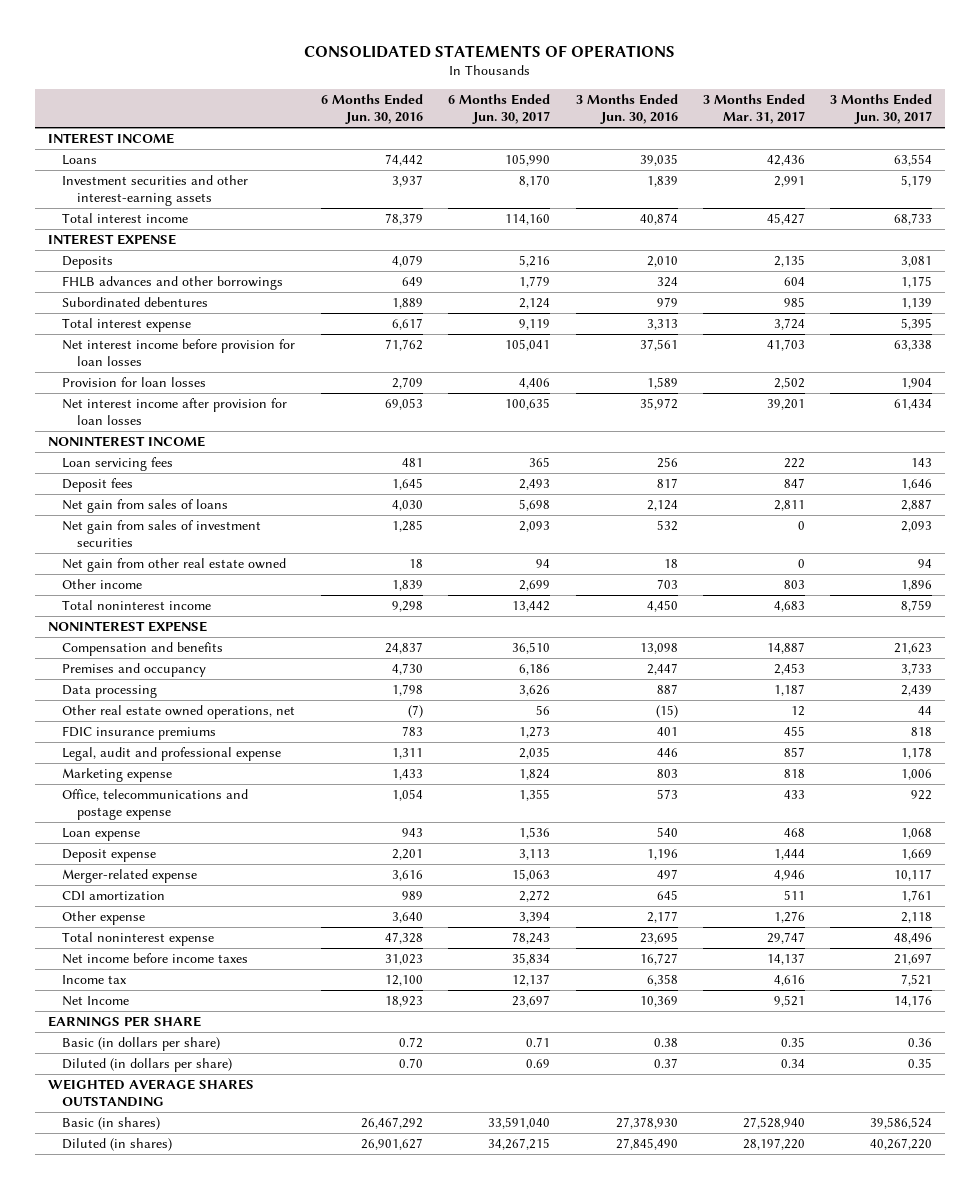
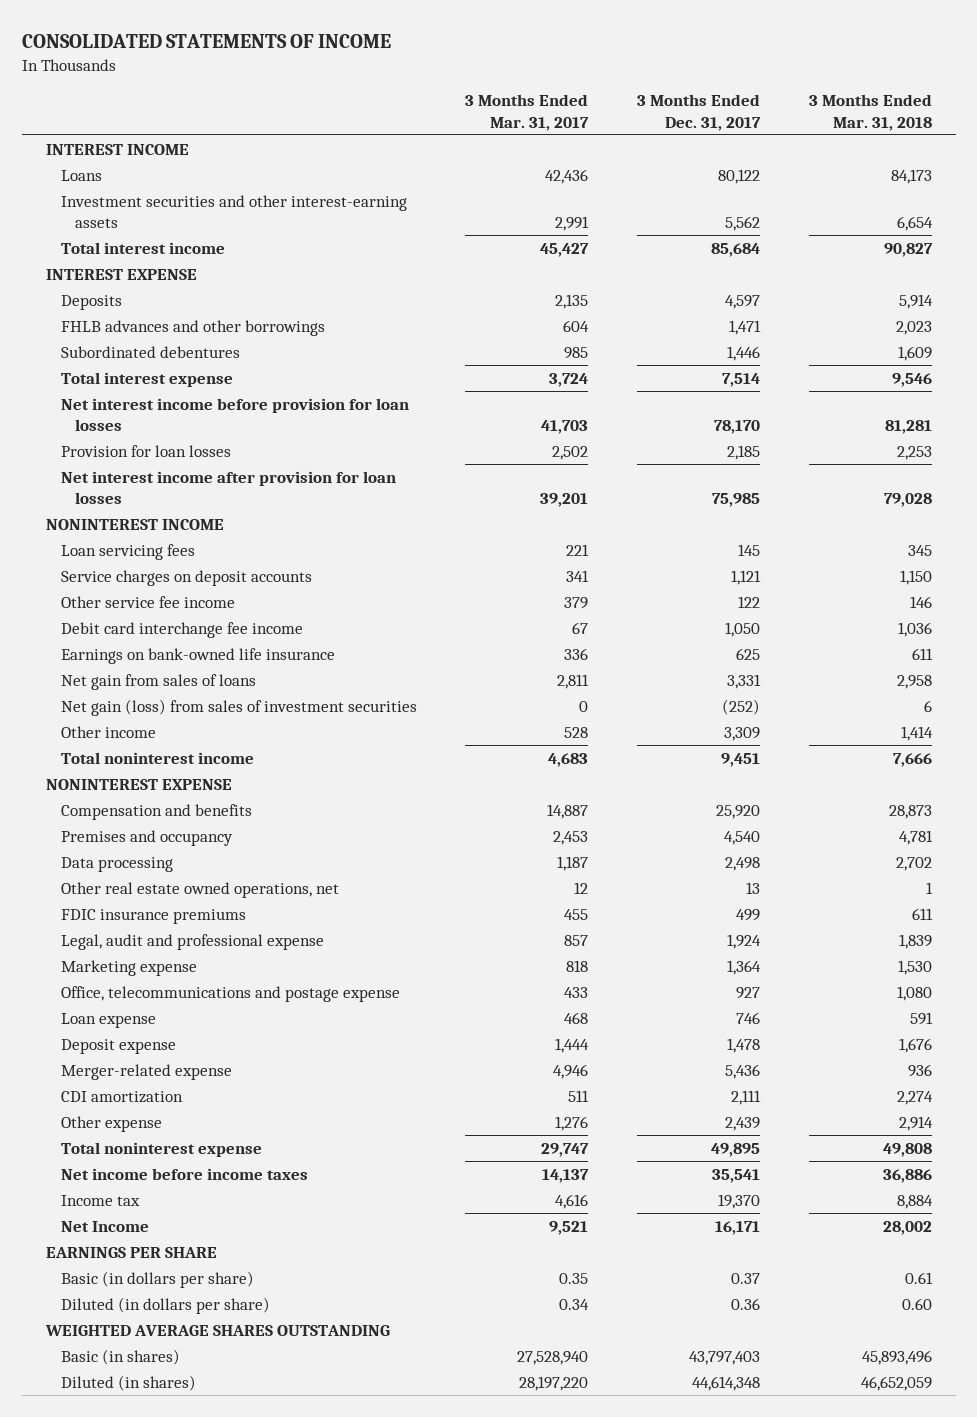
[304,44,676,58] CONSOLIDATED STATEMENTS OF OPERATIONS -> [21,33,391,48] CONSOLIDATED STATEMENTS OF INCOME
[320,94,423,125] 6 Months Ended Jun. 30, 2016 -> none
[448,94,551,125] 6 Months Ended Jun. 30, 2017 -> none
[575,94,678,125] 3 Months Ended Jun. 30, 2016 -> none
[830,94,933,125] 3 Months Ended Jun. 30, 2017 -> none
none -> [636,94,761,131] 3 Months Ended Dec. 31, 2017
none -> [808,94,932,131] 3 Months Ended Mar. 31, 2018
[62,478,134,493] Deposit fees -> none
[784,458,806,469] 222 -> [566,543,590,556] 221
none -> [60,569,312,586] Service charges on deposit accounts
none -> [60,595,235,608] Other service fee income
none -> [60,621,303,638] Debit card interchange fee income
none -> [60,647,335,664] Earnings on bank-owned life insurance
[62,558,287,573] Net gain from other real estate owned -> none
[62,520,262,548] Net gain from sales of investment securities -> [60,698,417,716] Net gain (loss) from sales of investment securities
[784,580,806,590] 803 -> [564,726,589,738] 528

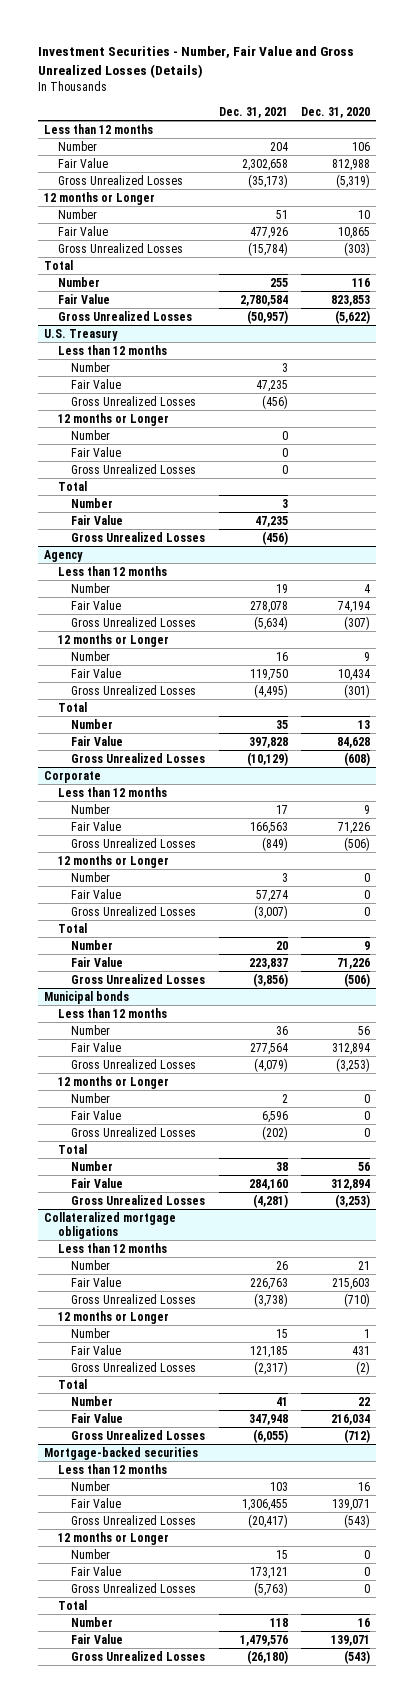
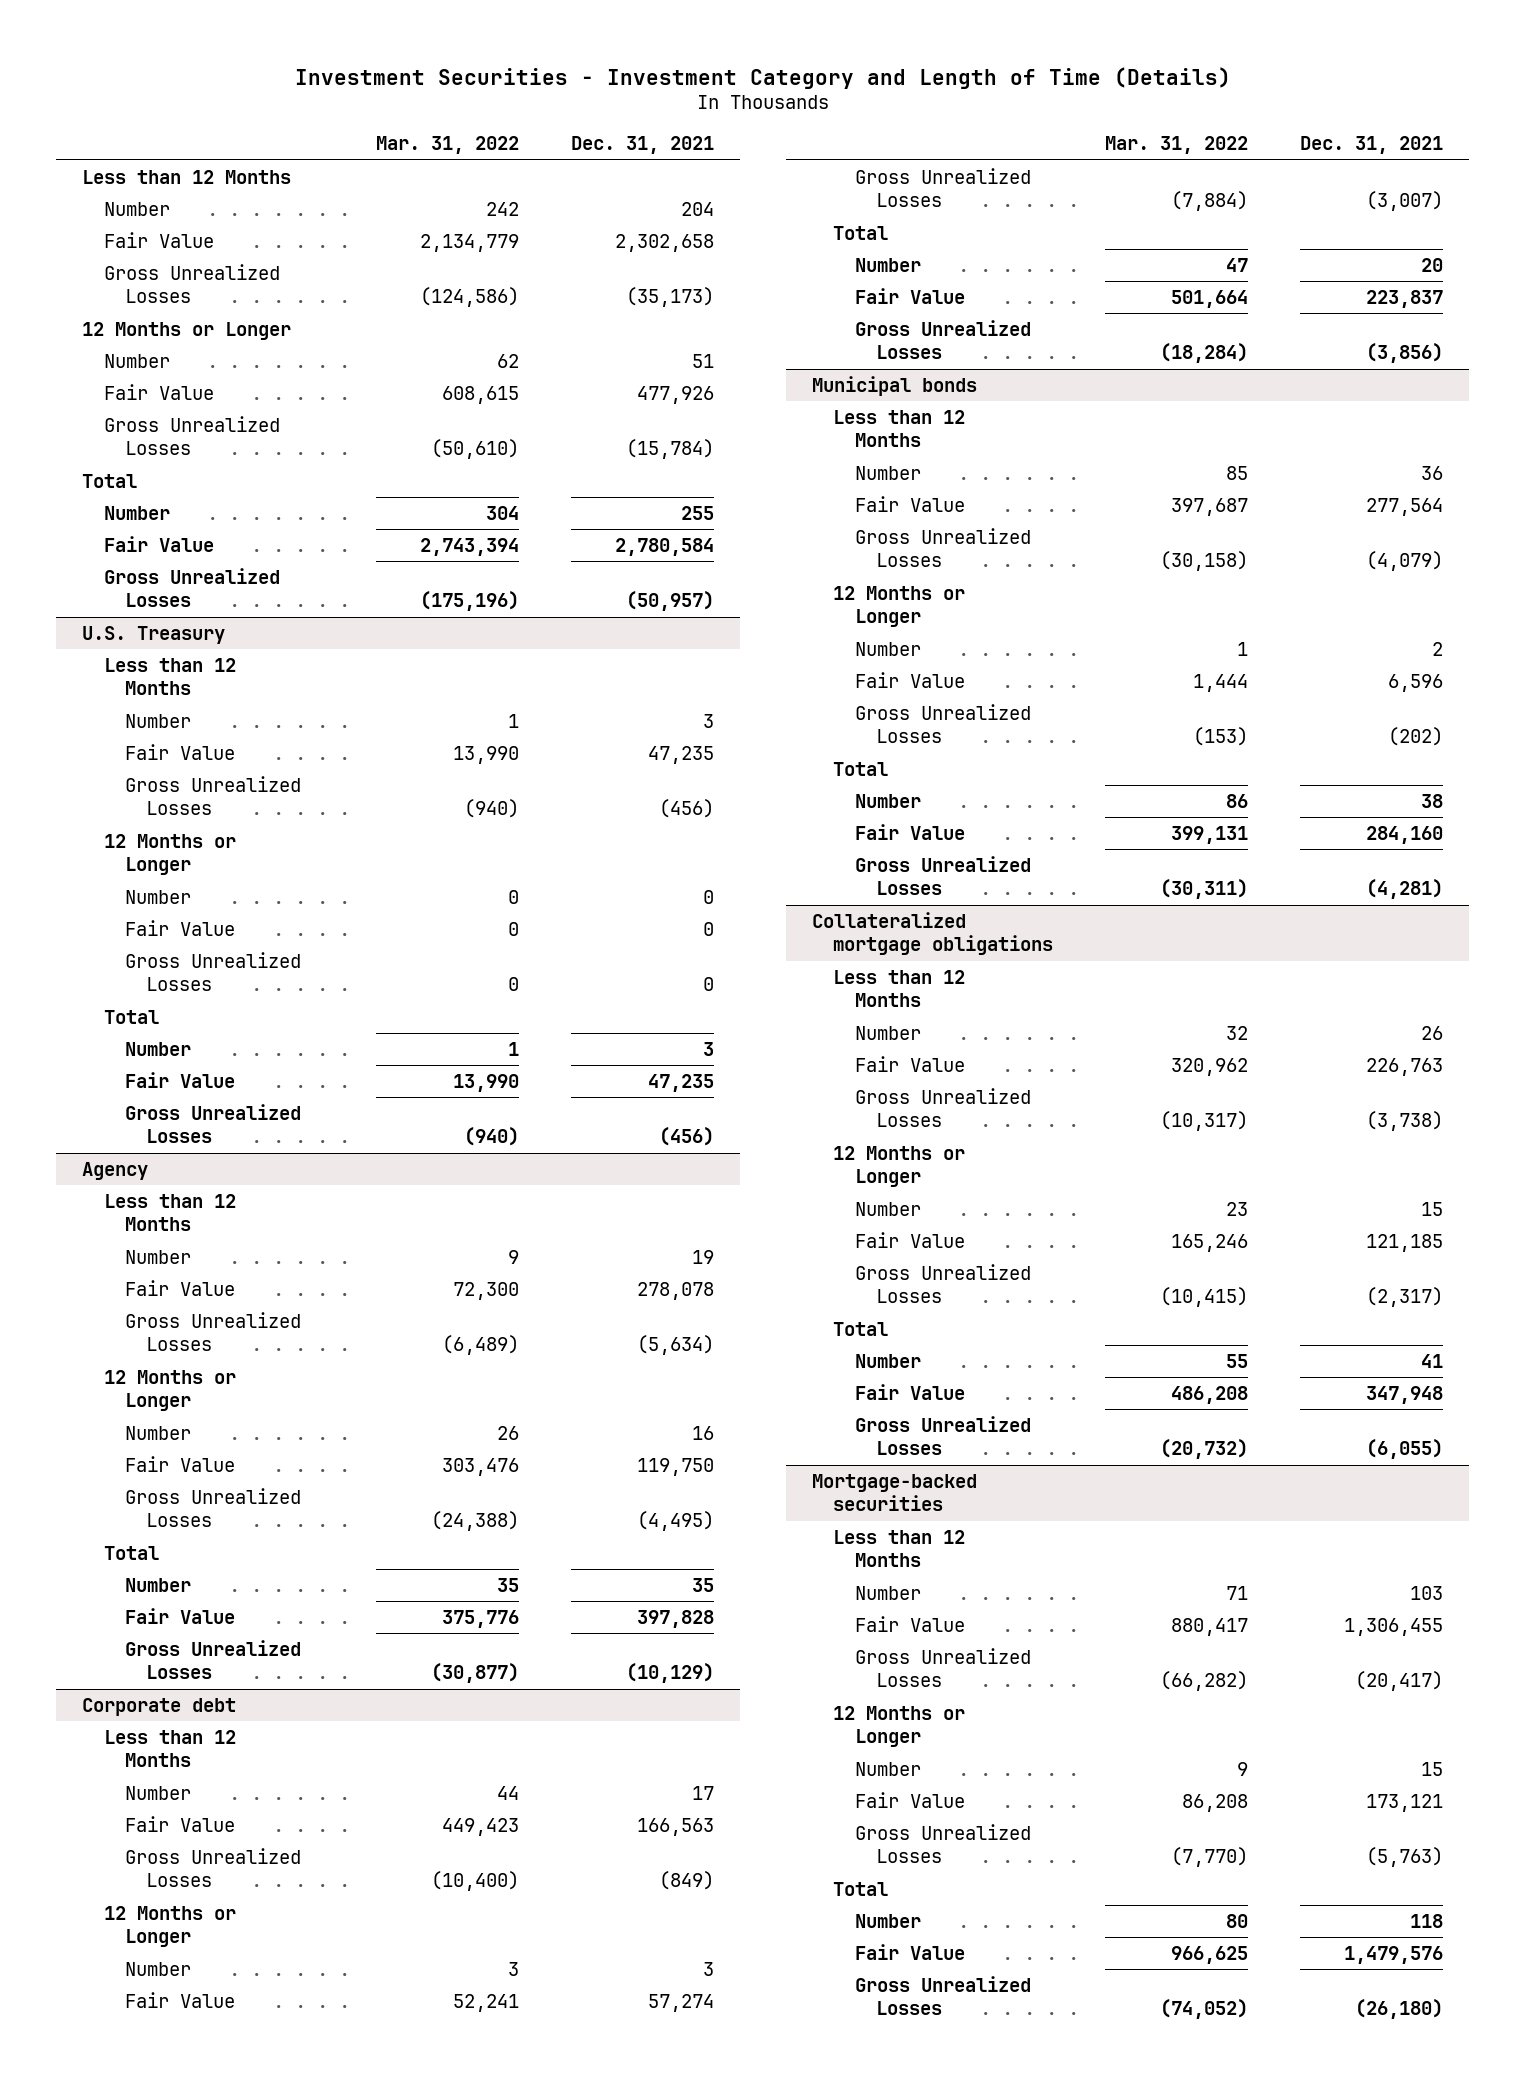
[37,46,354,78] Investment Securities - Number, Fair Value and Gross Unrealized Losses (Details) -> [294,66,1231,89] Investment Securities - Investment Category and Length of Time (Details)
[300,106,370,118] Dec. 31, 2020 -> none
none -> [375,136,519,155] Mar. 31, 2022
[44,123,154,134] Less than 12 months -> [82,169,292,184] Less than 12 Months
[44,191,156,205] 12 months or Longer -> [82,321,292,340] 12 Months or Longer
[57,344,167,355] Less than 12 months -> [103,657,236,696] Less than 12 Months
[57,412,169,426] 12 months or Longer -> [103,833,236,876] 12 Months or Longer
[57,565,167,576] Less than 12 months -> [103,1193,236,1232] Less than 12 Months
[57,633,169,647] 12 months or Longer -> [103,1369,236,1412] 12 Months or Longer
[44,770,102,783] Corporate -> [82,1697,237,1716] Corporate debt
[57,786,167,797] Less than 12 months -> [103,1729,236,1768] Less than 12 Months
[57,854,169,868] 12 months or Longer -> [103,1905,236,1948] 12 Months or Longer
[57,1007,167,1018] Less than 12 months -> [833,409,966,448] Less than 12 Months
[57,1075,169,1089] 12 months or Longer -> [833,585,966,628] 12 Months or Longer
[57,1242,167,1253] Less than 12 months -> [833,969,966,1008] Less than 12 Months
[57,1310,169,1324] 12 months or Longer -> [833,1145,966,1188] 12 Months or Longer
[57,1463,167,1474] Less than 12 months -> [833,1529,966,1568] Less than 12 Months
[57,1531,169,1545] 12 months or Longer -> [833,1705,966,1748] 12 Months or Longer

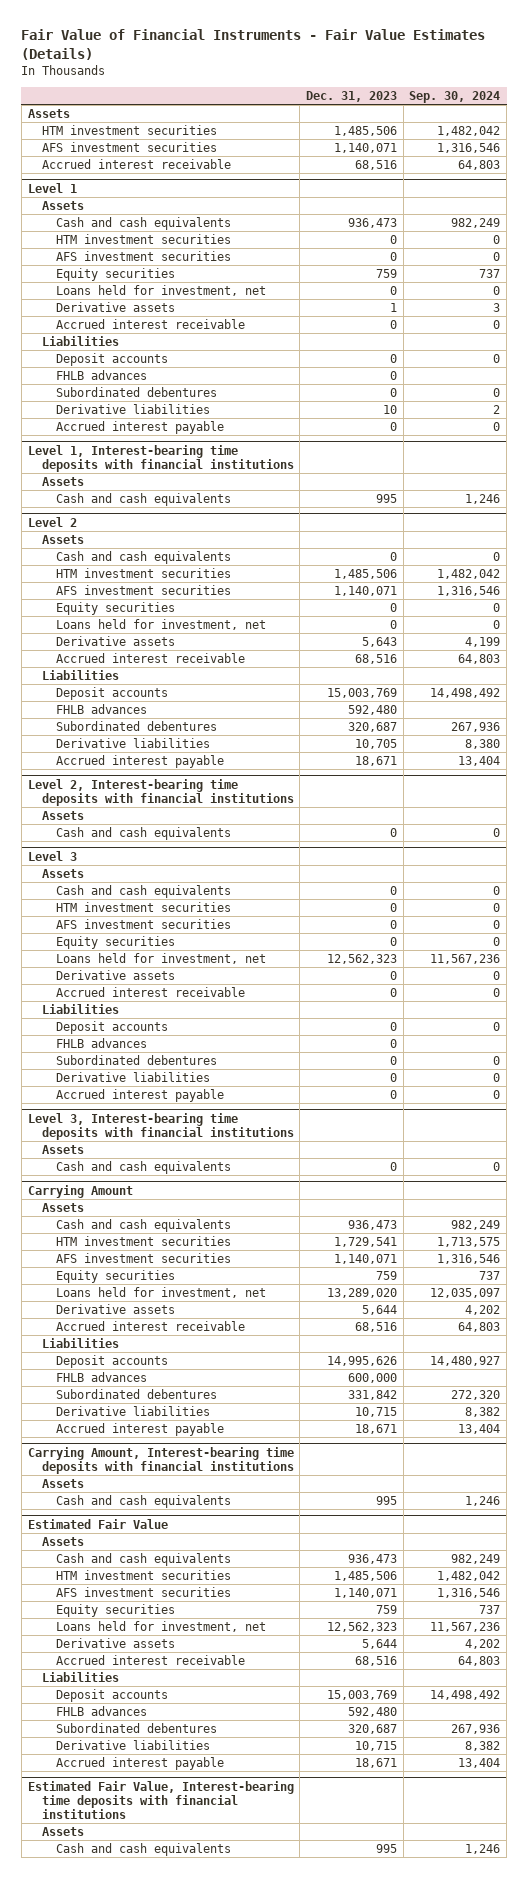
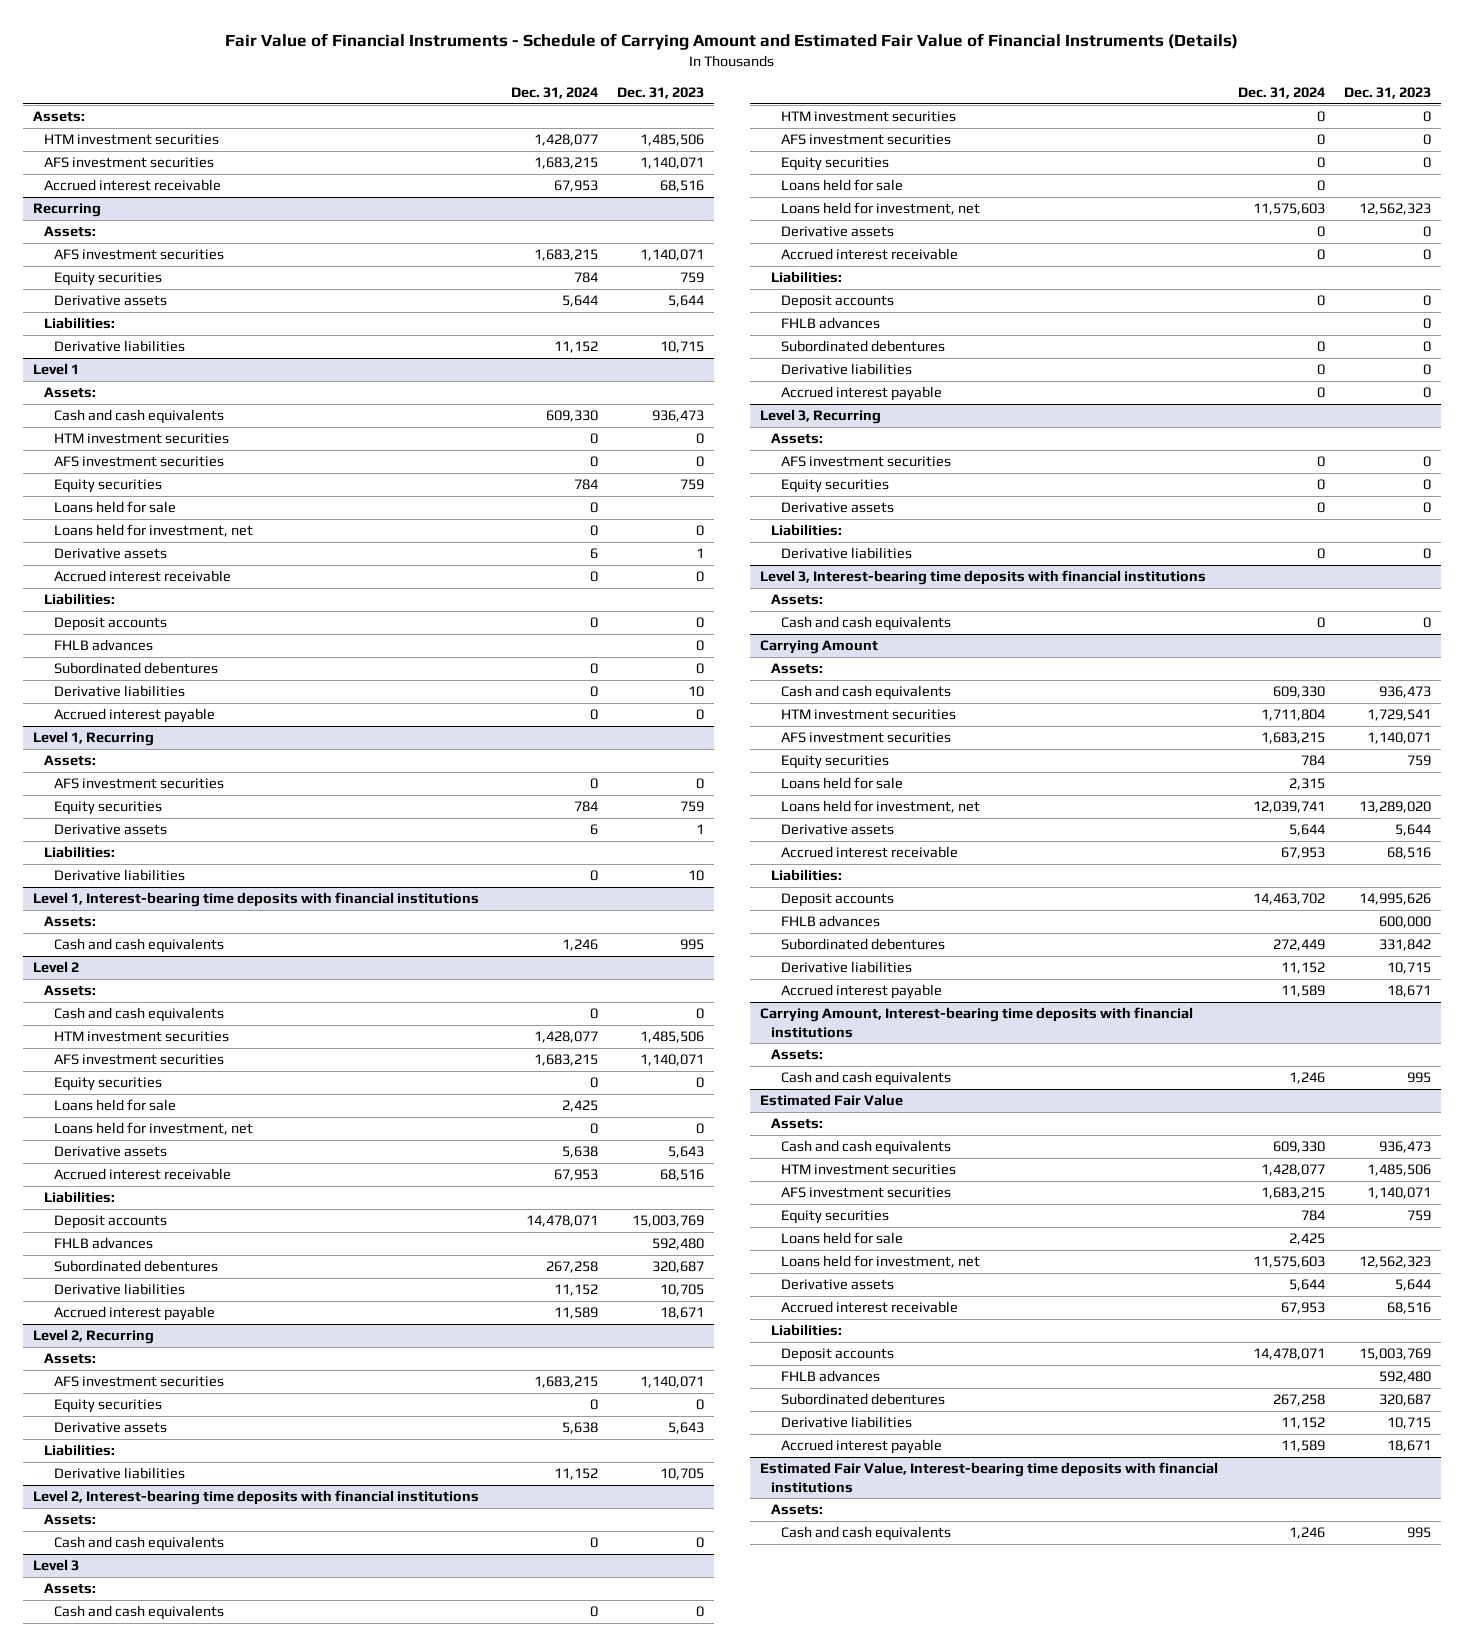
[21,29,486,60] Fair Value of Financial Instruments - Fair Value Estimates (Details) -> [225,33,1239,51] Fair Value of Financial Instruments - Schedule of Carrying Amount and Estimated Fair Value of Financial Instruments (Details)
[409,90,501,103] Sep. 30, 2024 -> none
none -> [510,86,598,99] Dec. 31, 2024
[27,108,70,118] Assets -> [33,111,86,123] Assets:
none -> [33,203,102,218] Recurring
none -> [43,226,96,238] Assets:
none -> [54,249,225,261] AFS investment securities
none -> [54,272,163,287] Equity securities
none -> [54,295,168,307] Derivative assets
none -> [43,317,115,330] Liabilities:
none -> [54,340,186,353] Derivative liabilities
[41,200,84,210] Assets -> [43,387,96,399] Assets:
none -> [54,501,177,514] Loans held for sale
[41,335,119,346] Liabilities -> [43,593,115,606] Liabilities:
none -> [33,731,155,747] Level 1, Recurring
none -> [43,755,96,767] Assets:
none -> [54,778,225,790] AFS investment securities
none -> [54,801,163,816] Equity securities
none -> [54,824,168,836] Derivative assets
none -> [43,846,115,859] Liabilities:
none -> [54,869,186,882] Derivative liabilities
[41,476,84,486] Assets -> [43,916,96,928] Assets:
[41,534,84,544] Assets -> [43,985,96,997] Assets:
none -> [54,1099,177,1112] Loans held for sale
[41,669,119,680] Liabilities -> [43,1191,115,1204] Liabilities:
none -> [33,1329,155,1345] Level 2, Recurring
none -> [43,1353,96,1365] Assets:
none -> [54,1376,225,1388] AFS investment securities
none -> [54,1399,163,1414] Equity securities
none -> [54,1422,168,1434] Derivative assets
none -> [43,1444,115,1457] Liabilities:
none -> [54,1467,186,1480] Derivative liabilities
[41,810,84,820] Assets -> [43,1514,96,1526] Assets:
[41,868,84,878] Assets -> [43,1583,96,1595] Assets:
none -> [781,179,904,192] Loans held for sale
[41,1003,119,1014] Liabilities -> [770,271,842,284] Liabilities:
none -> [760,409,882,425] Level 3, Recurring
none -> [770,433,823,445] Assets:
none -> [781,456,952,468] AFS investment securities
none -> [781,479,890,494] Equity securities
none -> [781,502,895,514] Derivative assets
none -> [770,524,842,537] Liabilities:
none -> [781,547,913,560] Derivative liabilities
[41,1144,84,1154] Assets -> [770,594,823,606] Assets:
[41,1202,84,1212] Assets -> [770,663,823,675] Assets:
none -> [781,777,904,790] Loans held for sale
[41,1337,119,1348] Liabilities -> [770,869,842,882] Liabilities:
[41,1478,84,1488] Assets -> [770,1049,823,1061] Assets:
[41,1536,84,1546] Assets -> [770,1118,823,1130] Assets:
none -> [781,1232,904,1245] Loans held for sale
[41,1671,119,1682] Liabilities -> [770,1324,842,1337] Liabilities:
[41,1826,84,1836] Assets -> [770,1504,823,1516] Assets:

